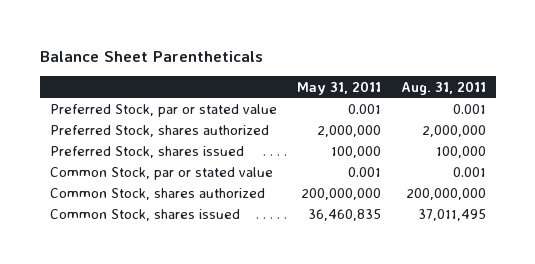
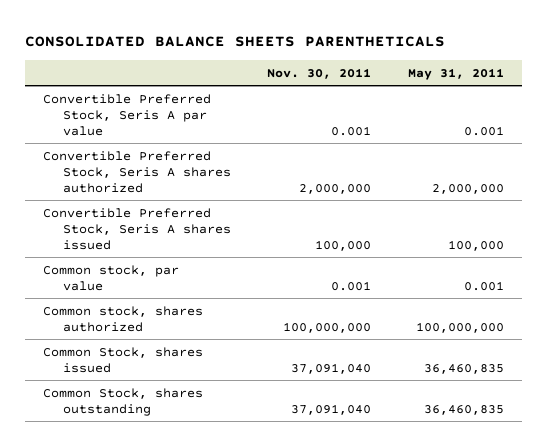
[39,50,263,62] Balance Sheet Parentheticals -> [25,36,446,48] CONSOLIDATED BALANCE SHEETS PARENTHETICALS
[400,80,486,95] Aug. 31, 2011 -> none
none -> [267,67,372,79] Nov. 30, 2011
[49,103,277,117] Preferred Stock, par or stated value -> [43,93,212,136] Convertible Preferred Stock, Seris A par value
[49,124,269,137] Preferred Stock, shares authorized -> [43,150,232,193] Convertible Preferred Stock, Seris A shares authorized
[49,145,244,158] Preferred Stock, shares issued -> [43,207,232,250] Convertible Preferred Stock, Seris A shares issued
[49,166,273,180] Common Stock, par or stated value -> [43,264,180,291] Common stock, par value
[49,187,265,200] Common Stock, shares authorized -> [43,305,204,332] Common stock, shares authorized
[300,187,381,200] 200,000,000 -> [415,321,504,333] 100,000,000
none -> [43,387,204,416] Common Stock, shares outstanding

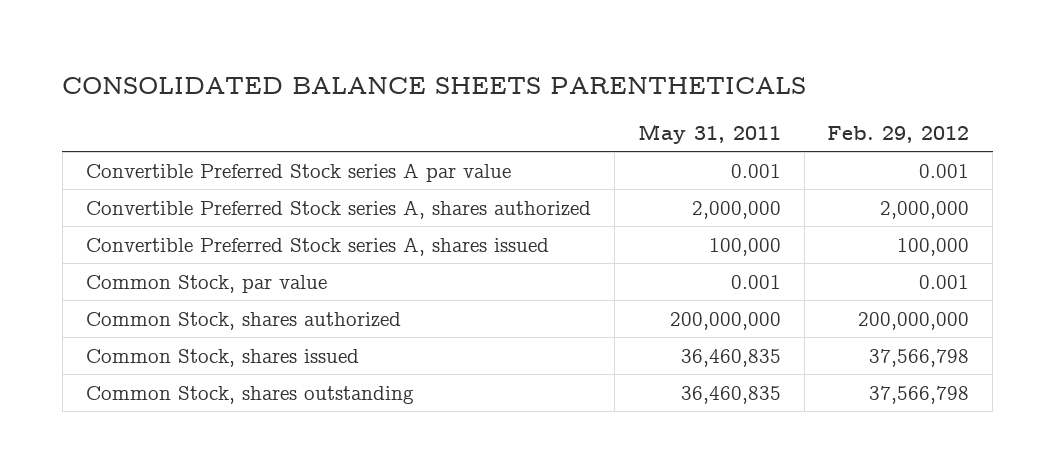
[267,67,372,79] Nov. 30, 2011 -> none
none -> [827,125,970,143] Feb. 29, 2012
[43,93,212,136] Convertible Preferred Stock, Seris A par value -> [85,162,511,182] Convertible Preferred Stock series A par value
[43,150,232,193] Convertible Preferred Stock, Seris A shares authorized -> [85,199,591,219] Convertible Preferred Stock series A, shares authorized
[43,207,232,250] Convertible Preferred Stock, Seris A shares issued -> [85,236,549,256] Convertible Preferred Stock series A, shares issued
[43,264,180,291] Common stock, par value -> [85,274,327,293] Common Stock, par value
[43,305,204,332] Common stock, shares authorized -> [85,311,401,330] Common Stock, shares authorized
[415,321,504,333] 100,000,000 -> [669,311,781,330] 200,000,000

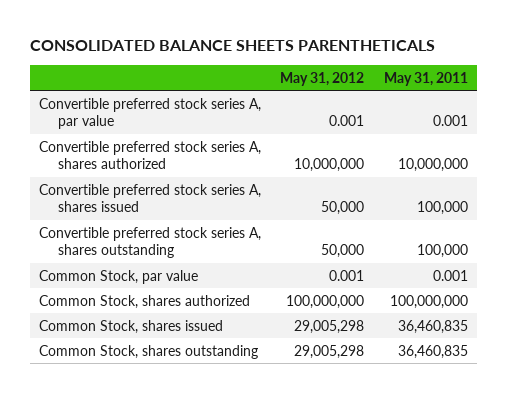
[827,125,970,143] Feb. 29, 2012 -> none
none -> [280,71,365,86] May 31, 2012
[85,162,511,182] Convertible Preferred Stock series A par value -> [39,97,262,130] Convertible preferred stock series A, par value
[85,199,591,219] Convertible Preferred Stock series A, shares authorized -> [39,140,262,170] Convertible preferred stock series A, shares authorized
[691,200,781,219] 2,000,000 -> [397,158,468,173] 10,000,000
[85,236,549,256] Convertible Preferred Stock series A, shares issued -> [39,183,262,213] Convertible preferred stock series A, shares issued
none -> [39,226,262,259] Convertible preferred stock series A, shares outstanding
[669,311,781,330] 200,000,000 -> [389,294,468,309] 100,000,000

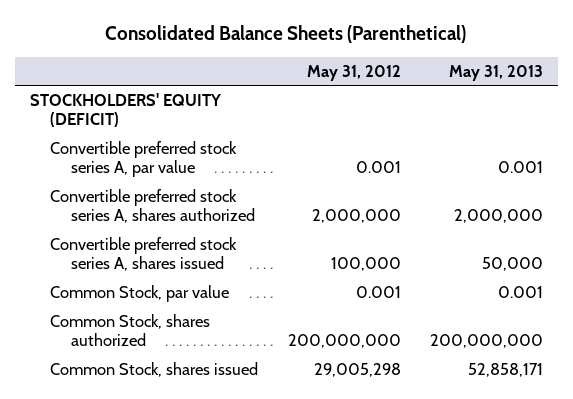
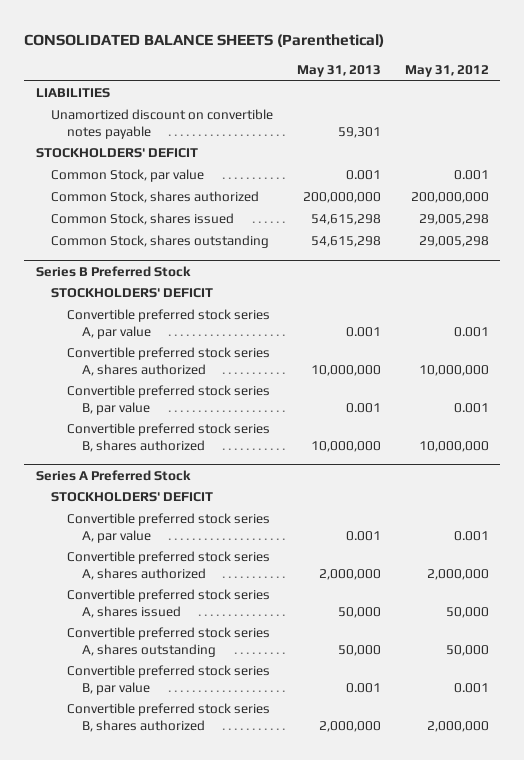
[105,25,467,44] Consolidated Balance Sheets (Parenthetical) -> [24,34,385,48] CONSOLIDATED BALANCE SHEETS (Parenthetical)
[50,140,238,178] Convertible preferred stock series A, par value -> none
[50,188,255,224] Convertible preferred stock series A, shares authorized -> none
[50,236,238,272] Convertible preferred stock series A, shares issued -> none
none -> [35,88,110,99] LIABILITIES
none -> [51,109,274,139] Unamortized discount on convertible notes payable
[29,92,221,128] STOCKHOLDERS' EQUITY (DEFICIT) -> [35,148,198,159] STOCKHOLDERS' DEFICIT
[467,362,543,377] 52,858,171 -> [310,214,381,226] 54,615,298
none -> [51,235,270,249] Common Stock, shares outstanding
none -> [35,265,191,277] Series B Preferred Stock
none -> [51,288,214,299] STOCKHOLDERS' DEFICIT
none -> [66,309,270,339] Convertible preferred stock series A, par value
none -> [66,347,270,376] Convertible preferred stock series A, shares authorized
none -> [66,385,270,415] Convertible preferred stock series B, par value
none -> [66,423,270,452] Convertible preferred stock series B, shares authorized
none -> [35,469,191,481] Series A Preferred Stock
none -> [51,492,214,503] STOCKHOLDERS' DEFICIT
none -> [66,513,270,543] Convertible preferred stock series A, par value
none -> [66,551,270,580] Convertible preferred stock series A, shares authorized
none -> [66,589,270,618] Convertible preferred stock series A, shares issued
none -> [66,627,270,657] Convertible preferred stock series A, shares outstanding
none -> [66,665,270,695] Convertible preferred stock series B, par value
none -> [66,703,270,732] Convertible preferred stock series B, shares authorized

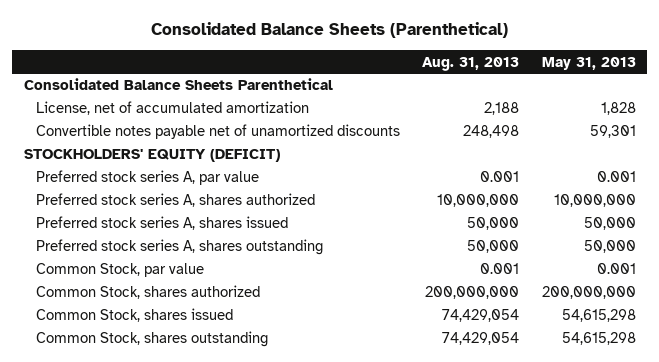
[24,34,385,48] CONSOLIDATED BALANCE SHEETS (Parenthetical) -> [150,22,508,39] Consolidated Balance Sheets (Parenthetical)
[404,65,489,78] May 31, 2012 -> none
none -> [422,56,520,71] Aug. 31, 2013
[35,88,110,99] LIABILITIES -> none
none -> [23,78,333,91] Consolidated Balance Sheets Parenthetical
none -> [35,101,309,116] License, net of accumulated amortization
[51,109,274,139] Unamortized discount on convertible notes payable -> [35,124,400,140] Convertible notes payable net of unamortized discounts
[35,148,198,159] STOCKHOLDERS' DEFICIT -> [23,149,280,163] STOCKHOLDERS' EQUITY (DEFICIT)
none -> [35,170,259,186] Preferred stock series A, par value
none -> [35,193,315,208] Preferred stock series A, shares authorized
none -> [35,216,288,231] Preferred stock series A, shares issued
none -> [35,239,323,256] Preferred stock series A, shares outstanding
[35,265,191,277] Series B Preferred Stock -> none
[51,288,214,299] STOCKHOLDERS' DEFICIT -> none
[66,309,270,339] Convertible preferred stock series A, par value -> none
[66,347,270,376] Convertible preferred stock series A, shares authorized -> none
[66,385,270,415] Convertible preferred stock series B, par value -> none
[66,423,270,452] Convertible preferred stock series B, shares authorized -> none
[35,469,191,481] Series A Preferred Stock -> none
[51,492,214,503] STOCKHOLDERS' DEFICIT -> none
[66,513,270,543] Convertible preferred stock series A, par value -> none
[66,551,270,580] Convertible preferred stock series A, shares authorized -> none
[66,589,270,618] Convertible preferred stock series A, shares issued -> none
[66,627,270,657] Convertible preferred stock series A, shares outstanding -> none
[66,665,270,695] Convertible preferred stock series B, par value -> none
[66,703,270,732] Convertible preferred stock series B, shares authorized -> none

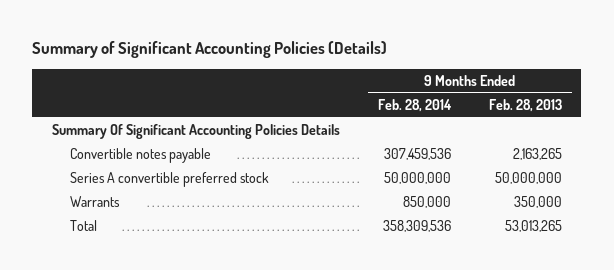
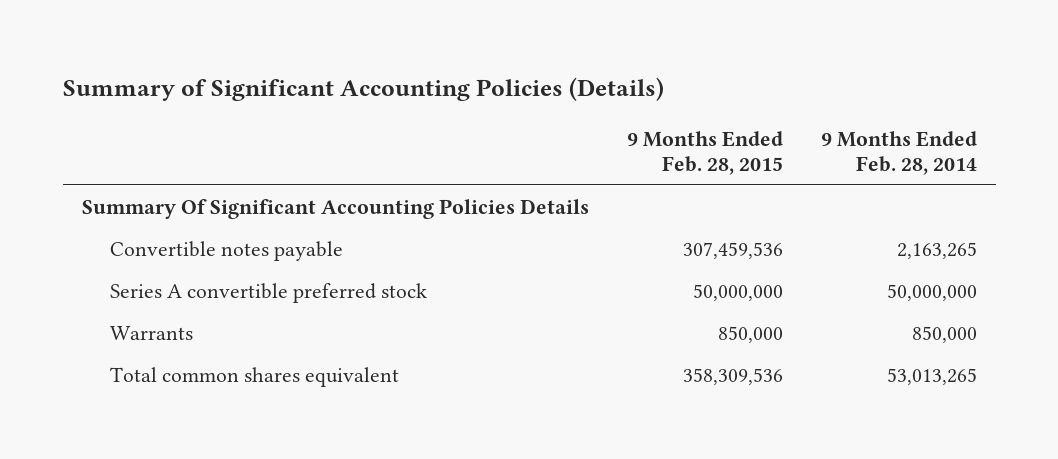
[489,98,563,112] Feb. 28, 2013 -> none
none -> [626,130,783,175] 9 Months Ended Feb. 28, 2015
[383,148,451,161] 307,459,536 -> [896,241,977,259] 2,163,265
[70,220,98,232] Total -> [109,366,399,387] Total common shares equivalent
[382,220,451,233] 358,309,536 -> [886,367,977,385] 53,013,265

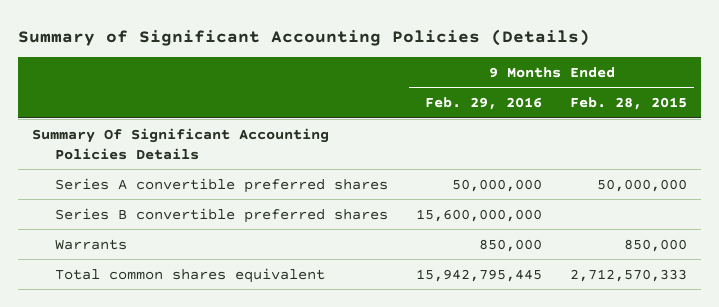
[820,130,977,175] 9 Months Ended Feb. 28, 2014 -> none
none -> [425,97,543,111] Feb. 29, 2016
[109,240,343,261] Convertible notes payable -> none
[109,282,427,303] Series A convertible preferred stock -> [55,177,389,193] Series A convertible preferred shares
none -> [55,207,389,223] Series B convertible preferred shares
[682,367,783,385] 358,309,536 -> [570,268,688,282] 2,712,570,333

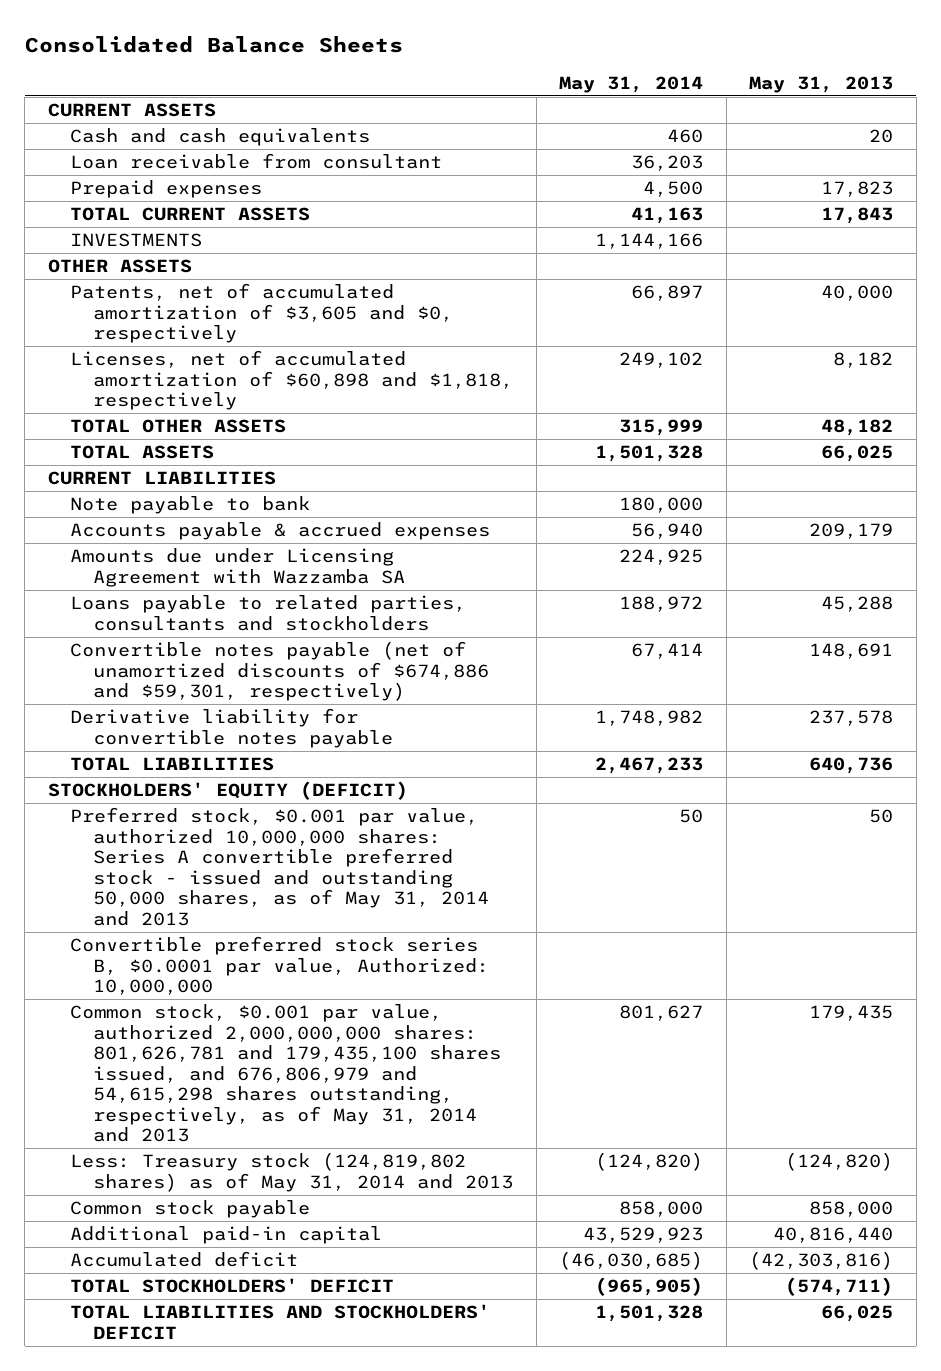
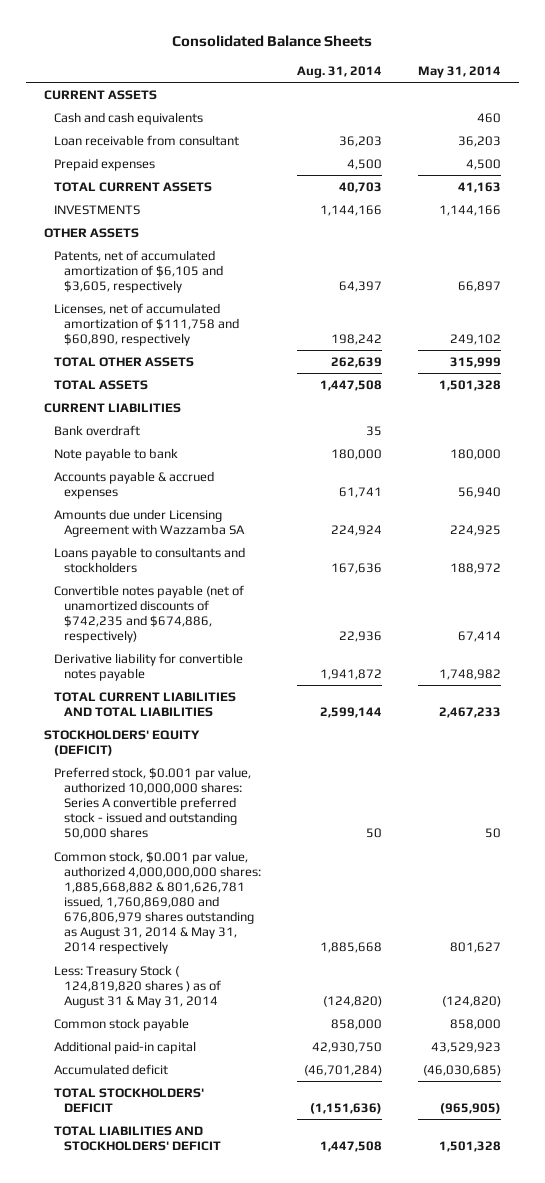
[749,75,894,93] May 31, 2013 -> none
none -> [296,66,382,79] Aug. 31, 2014
[70,283,454,344] Patents, net of accumulated amortization of $3,605 and $0, respectively -> [53,249,223,294] Patents, net of accumulated amortization of $6,105 and $3,605, respectively
[70,350,514,411] Licenses, net of accumulated amortization of $60,898 and $1,818, respectively -> [53,302,239,347] Licenses, net of accumulated amortization of $111,758 and $60,890, respectively
none -> [53,424,140,436] Bank overdraft
[70,595,467,631] Loans payable to related parties, consultants and stockholders -> [53,546,245,573] Loans payable to consultants and stockholders
[70,641,490,702] Convertible notes payable (net of unamortized discounts of $674,886 and $59,301, respectively) -> [53,584,244,644] Convertible notes payable (net of unamortized discounts of $742,235 and $674,886, respectively)
[70,757,275,772] TOTAL LIABILITIES -> [53,691,236,717] TOTAL CURRENT LIABILITIES AND TOTAL LIABILITIES
[70,936,490,996] Convertible preferred stock series B, $0.0001 par value, Authorized: 10,000,000 -> none
[70,807,490,926] Preferred stock, $0.001 par value, authorized 10,000,000 shares: Series A convertible preferred stock - issued and outstanding 50,000 shares, as of May 31, 2014 and 2013 -> [53,766,251,840] Preferred stock, $0.001 par value, authorized 10,000,000 shares: Series A convertible preferred stock - issued and outstanding 50,000 shares
[70,1004,502,1143] Common stock, $0.001 par value, authorized 2,000,000,000 shares: 801,626,781 and 179,435,100 shares issued, and 676,806,979 and 54,615,298 shares outstanding, respectively, as of May 31, 2014 and 2013 -> [53,850,261,955] Common stock, $0.001 par value, authorized 4,000,000,000 shares: 1,885,668,882 & 801,626,781 issued, 1,760,869,080 and 676,806,979 shares outstanding as August 31, 2014 & May 31, 2014 respectively
[70,1152,514,1192] Less: Treasury stock (124,819,802 shares) as of May 31, 2014 and 2013 -> [53,964,221,1009] Less: Treasury Stock ( 124,819,820 shares ) as of August 31 & May 31, 2014

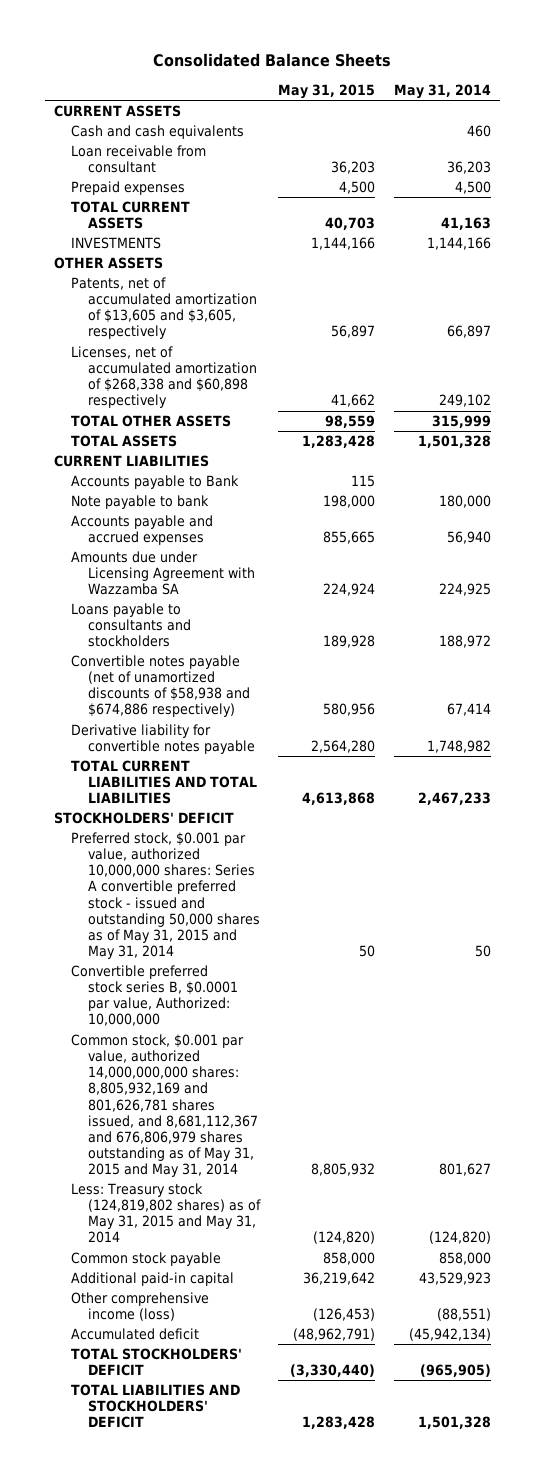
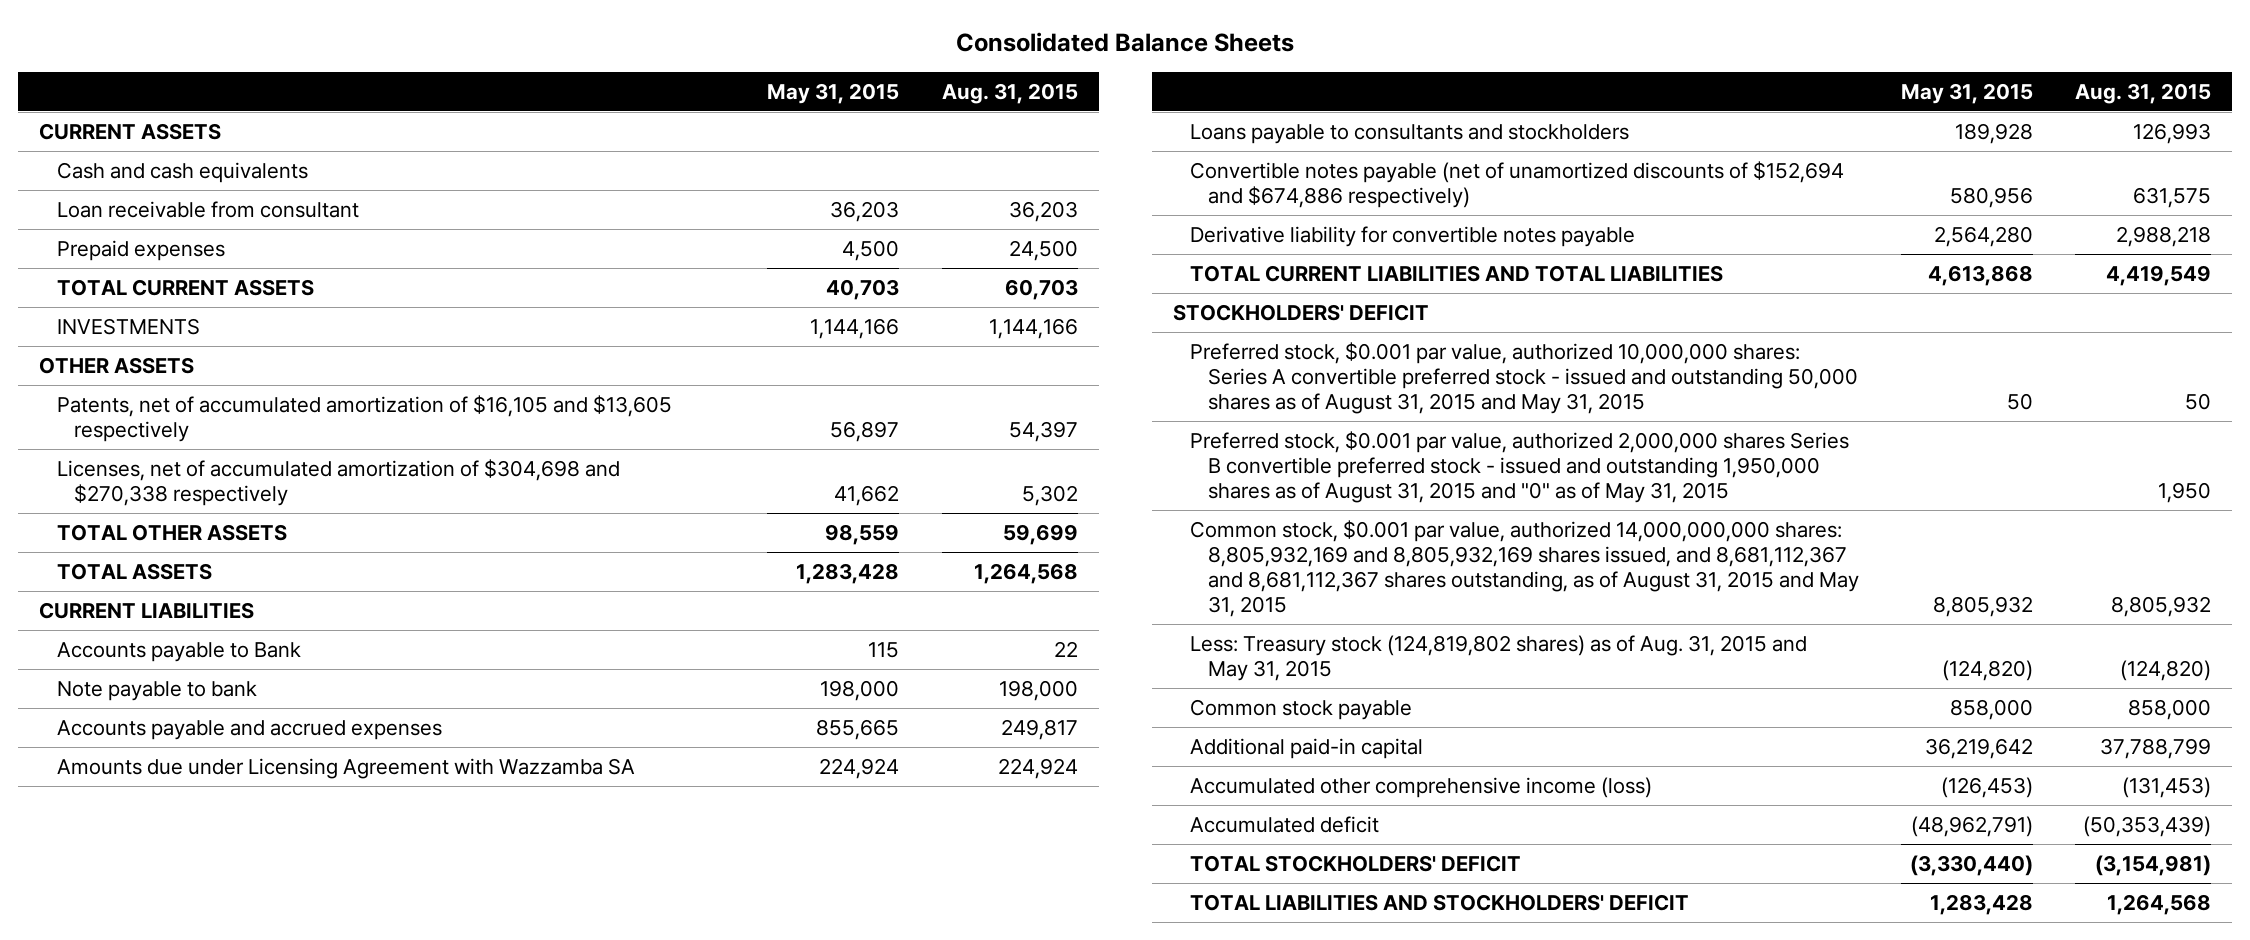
[393,83,491,99] May 31, 2014 -> none
none -> [941,82,1078,104] Aug. 31, 2015
[71,277,258,340] Patents, net of accumulated amortization of $13,605 and $3,605, respectively -> [56,394,672,442] Patents, net of accumulated amortization of $16,105 and $13,605 respectively
[71,346,258,409] Licenses, net of accumulated amortization of $268,338 and $60,898 respectively -> [56,458,620,506] Licenses, net of accumulated amortization of $304,698 and $270,338 respectively
[71,655,251,718] Convertible notes payable (net of unamortized discounts of $58,938 and $674,886 respectively) -> [1190,160,1845,208] Convertible notes payable (net of unamortized discounts of $152,694 and $674,886 respectively)
[71,832,261,959] Preferred stock, $0.001 par value, authorized 10,000,000 shares: Series A convertible preferred stock - issued and outstanding 50,000 shares as of May 31, 2015 and May 31, 2014 -> [1190,341,1858,414] Preferred stock, $0.001 par value, authorized 10,000,000 shares: Series A convertible preferred stock - issued and outstanding 50,000 shares as of August 31, 2015 and May 31, 2015
[71,965,239,1027] Convertible preferred stock series B, $0.0001 par value, Authorized: 10,000,000 -> [1190,430,1850,503] Preferred stock, $0.001 par value, authorized 2,000,000 shares Series B convertible preferred stock - issued and outstanding 1,950,000 shares as of August 31, 2015 and "0" as of May 31, 2015
[71,1034,259,1178] Common stock, $0.001 par value, authorized 14,000,000,000 shares: 8,805,932,169 and 801,626,781 shares issued, and 8,681,112,367 and 676,806,979 shares outstanding as of May 31, 2015 and May 31, 2014 -> [1190,519,1859,617] Common stock, $0.001 par value, authorized 14,000,000,000 shares: 8,805,932,169 and 8,805,932,169 shares issued, and 8,681,112,367 and 8,681,112,367 shares outstanding, as of August 31, 2015 and May 31, 2015
[71,1183,262,1244] Less: Treasury stock (124,819,802 shares) as of May 31, 2015 and May 31, 2014 -> [1190,634,1808,681] Less: Treasury stock (124,819,802 shares) as of Aug. 31, 2015 and May 31, 2015
[71,1292,210,1322] Other comprehensive income (loss) -> [1190,776,1653,798] Accumulated other comprehensive income (loss)

